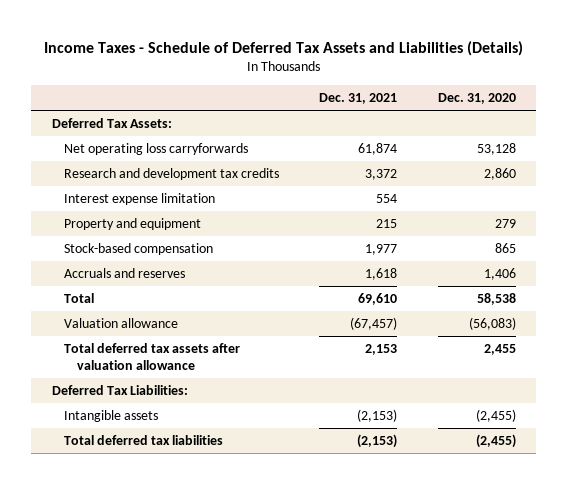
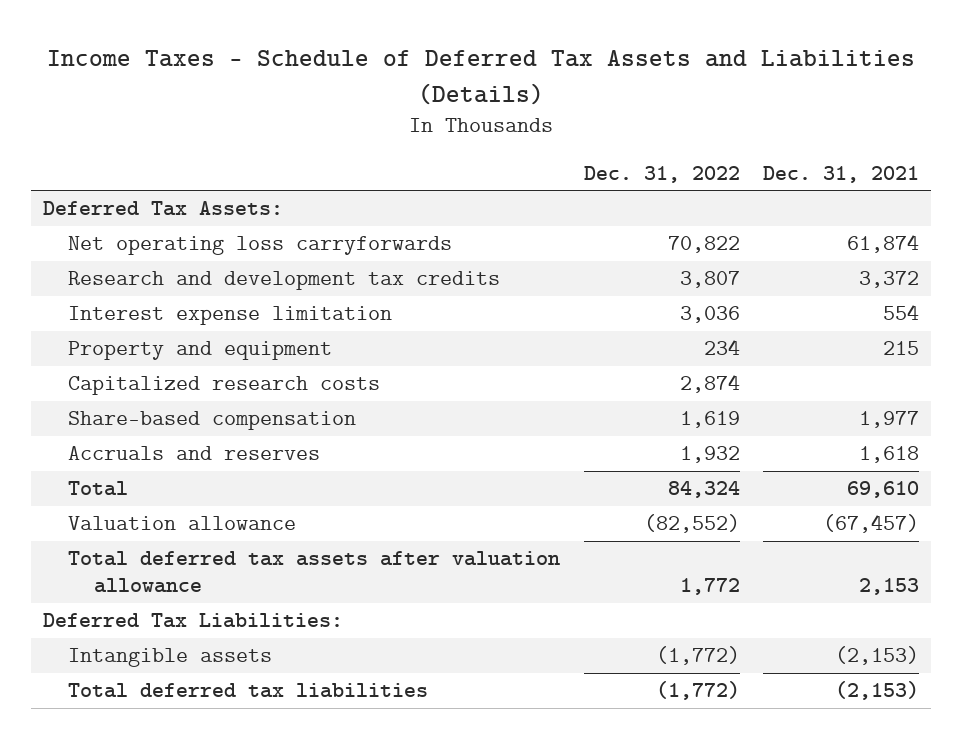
[437,93,516,105] Dec. 31, 2020 -> none
none -> [583,165,740,183] Dec. 31, 2022
none -> [68,376,381,396] Capitalized research costs
[64,242,214,255] Stock-based compensation -> [68,411,357,431] Share-based compensation

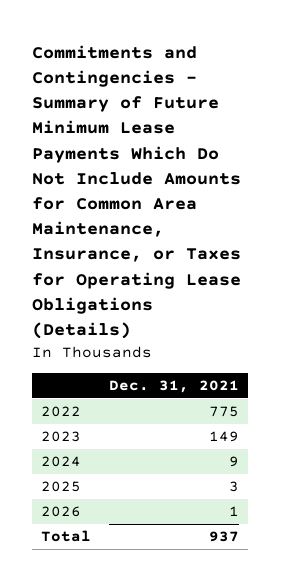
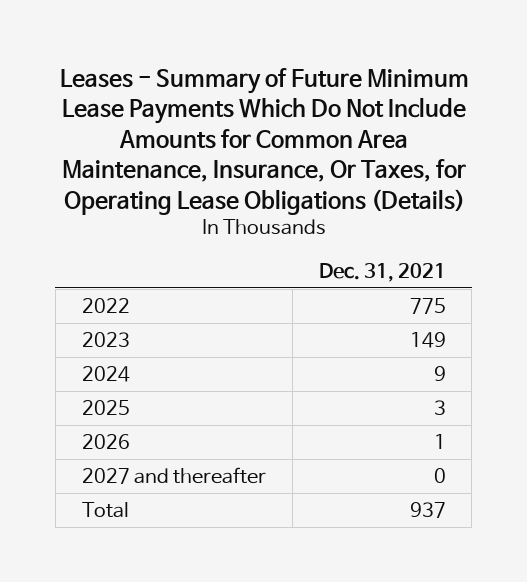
[32,44,242,340] Commitments and Contingencies - Summary of Future Minimum Lease Payments Which Do Not Include Amounts for Common Area Maintenance, Insurance, or Taxes for Operating Lease Obligations (Details) -> [59,67,469,215] Leases - Summary of Future Minimum Lease Payments Which Do Not Include Amounts for Common Area Maintenance, Insurance, Or Taxes, for Operating Lease Obligations (Details)
none -> [81,466,266,484] 2027 and thereafter

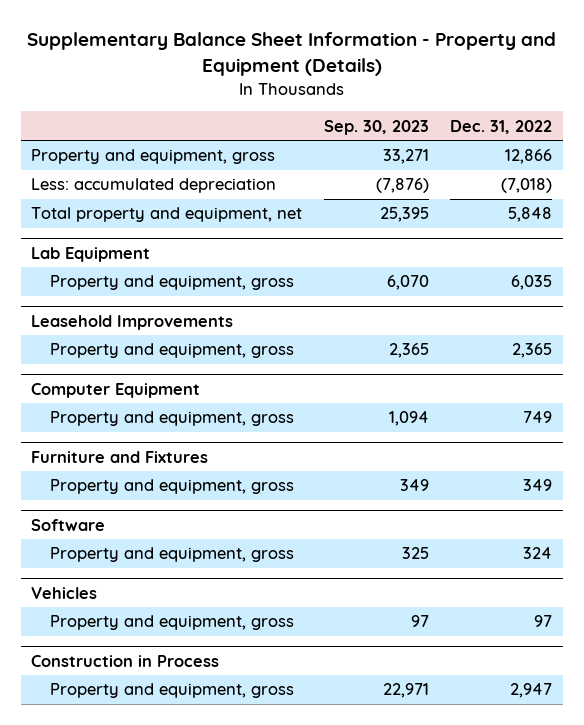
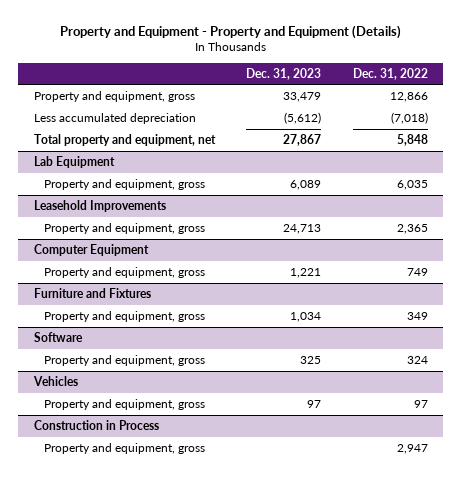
[26,32,556,77] Supplementary Balance Sheet Information - Property and Equipment (Details) -> [59,24,401,39] Property and Equipment - Property and Equipment (Details)
[323,119,429,135] Sep. 30, 2023 -> none
none -> [246,67,322,80] Dec. 31, 2023
[31,178,277,194] Less: accumulated depreciation -> [33,113,196,125] Less accumulated depreciation

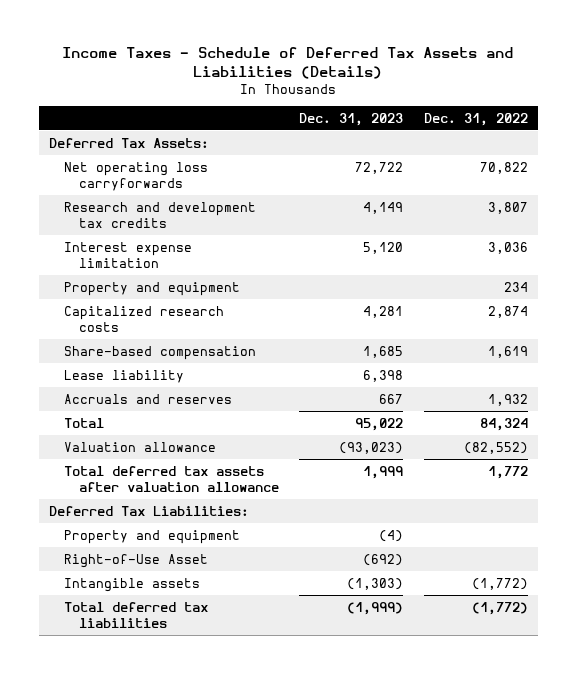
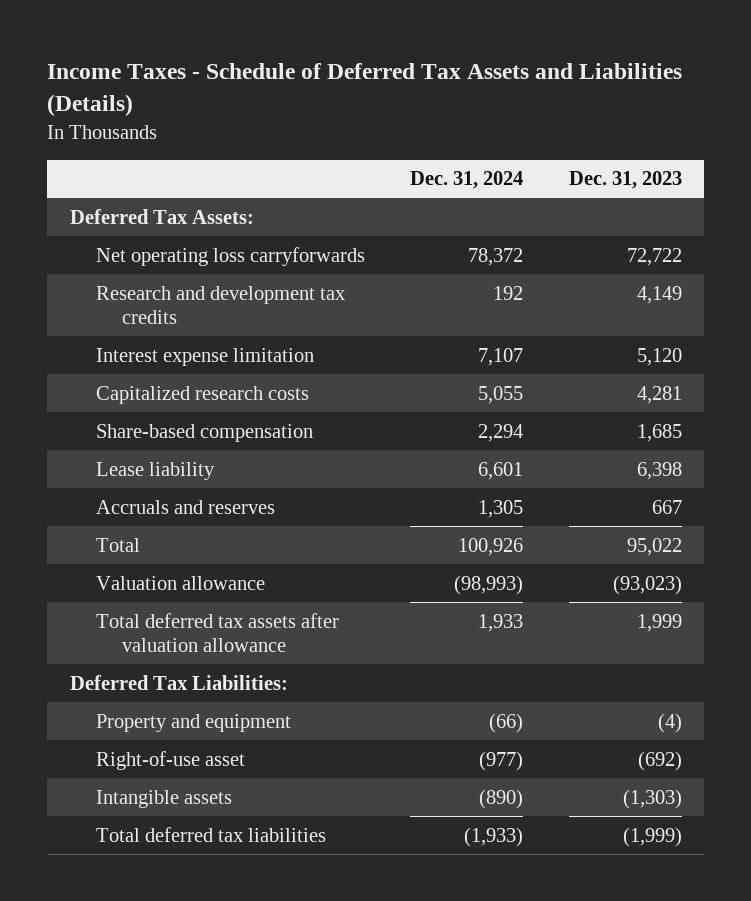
[423,112,528,126] Dec. 31, 2022 -> none
none -> [410,171,524,190] Dec. 31, 2024
[64,281,241,296] Property and equipment -> none
[64,553,209,568] Right-of-Use Asset -> [95,750,245,770] Right-of-use asset

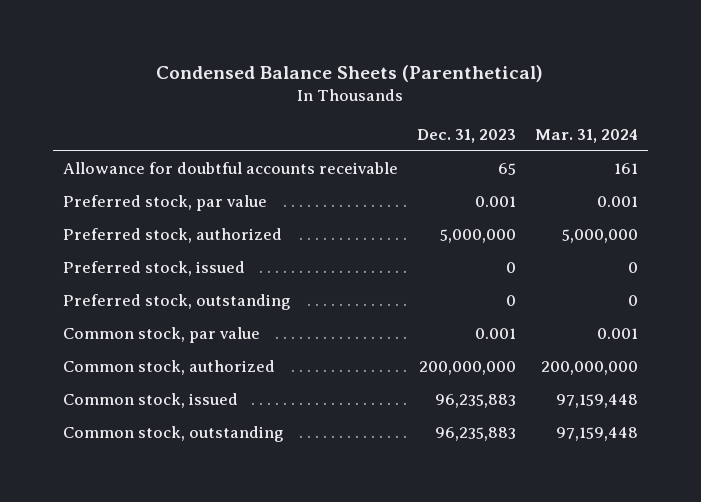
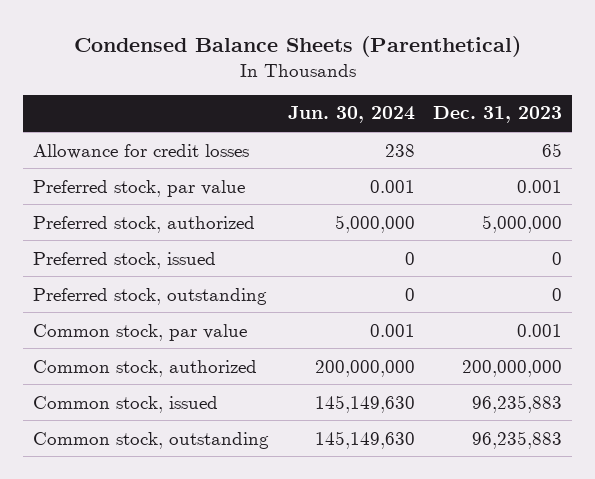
[535,128,639,143] Mar. 31, 2024 -> none
none -> [287,106,415,124] Jun. 30, 2024
[62,162,398,175] Allowance for doubtful accounts receivable -> [32,143,249,159] Allowance for credit losses

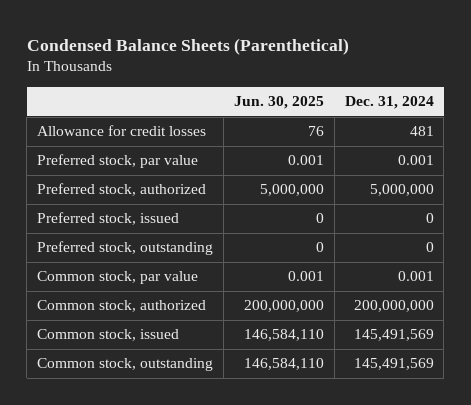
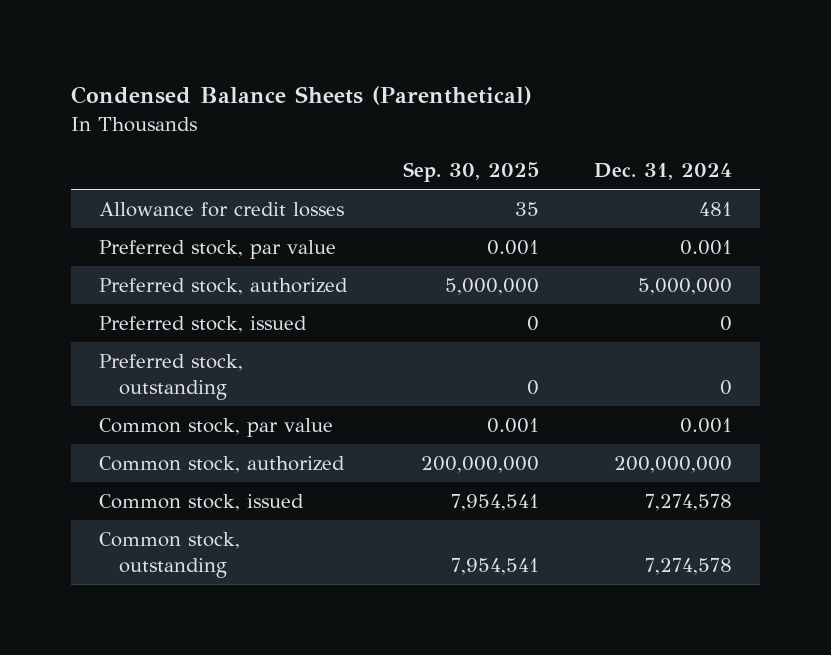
[233,96,324,110] Jun. 30, 2025 -> none
none -> [402,162,539,183] Sep. 30, 2025
[353,329,434,342] 145,491,569 -> [644,493,732,511] 7,274,578
[353,358,434,371] 145,491,569 -> [644,557,732,575] 7,274,578

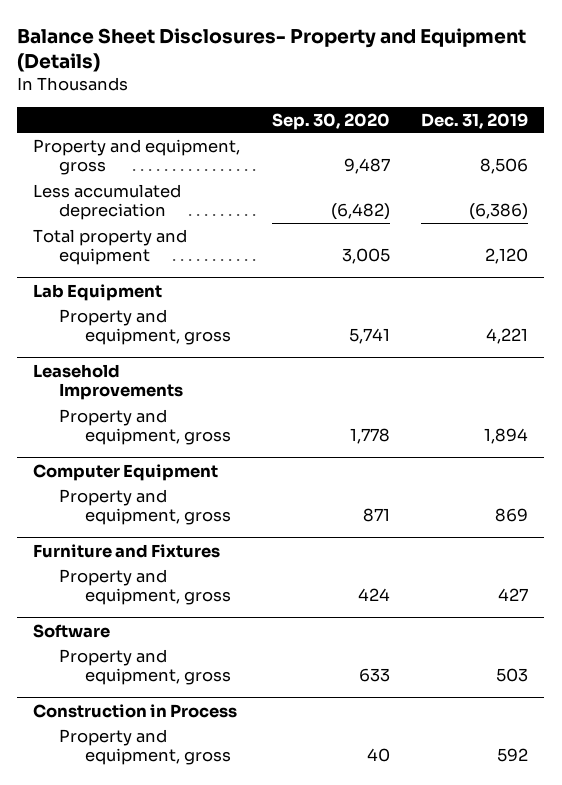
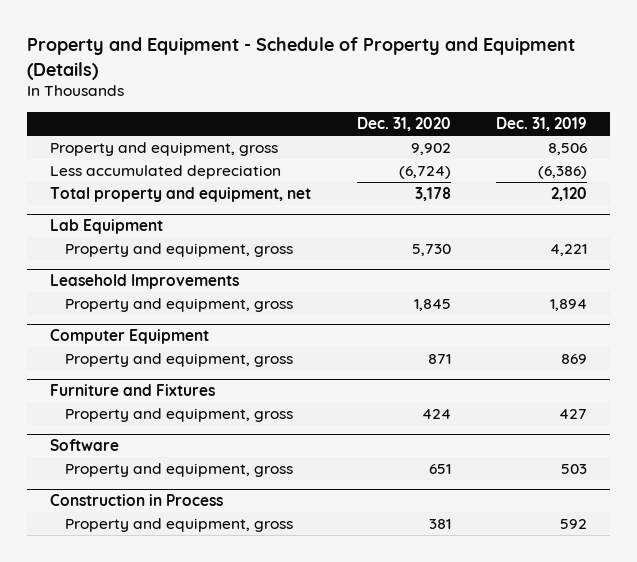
[17,27,527,73] Balance Sheet Disclosures- Property and Equipment (Details) -> [27,37,576,80] Property and Equipment - Schedule of Property and Equipment (Details)
[271,112,390,130] Sep. 30, 2020 -> none
none -> [356,116,451,131] Dec. 31, 2020
[33,228,188,266] Total property and equipment -> [50,187,312,203] Total property and equipment, net

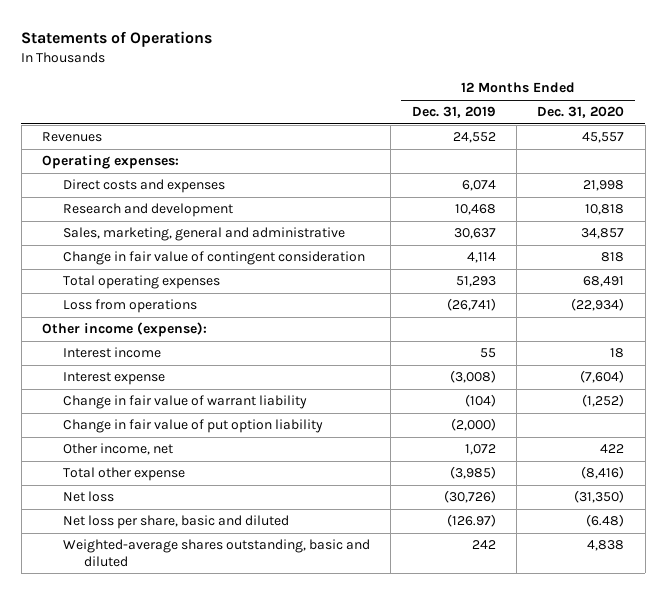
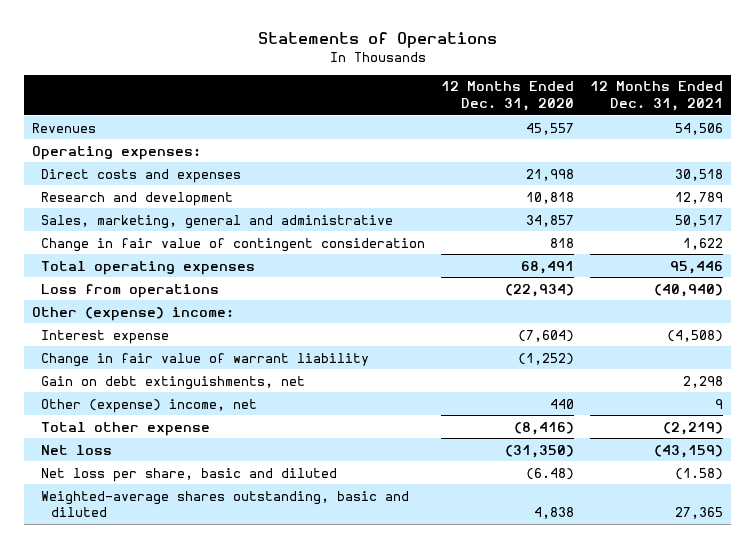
[411,106,496,119] Dec. 31, 2019 -> none
none -> [590,81,724,111] 12 Months Ended Dec. 31, 2021
[62,347,161,359] Interest income -> none
[42,322,208,338] Other income (expense): -> [31,306,234,321] Other (expense) income:
[62,419,323,434] Change in fair value of put option liability -> none
none -> [41,375,306,390] Gain on debt extinguishments, net
[62,443,173,456] Other income, net -> [41,398,258,413] Other (expense) income, net
[600,444,625,454] 422 -> [550,398,575,409] 440

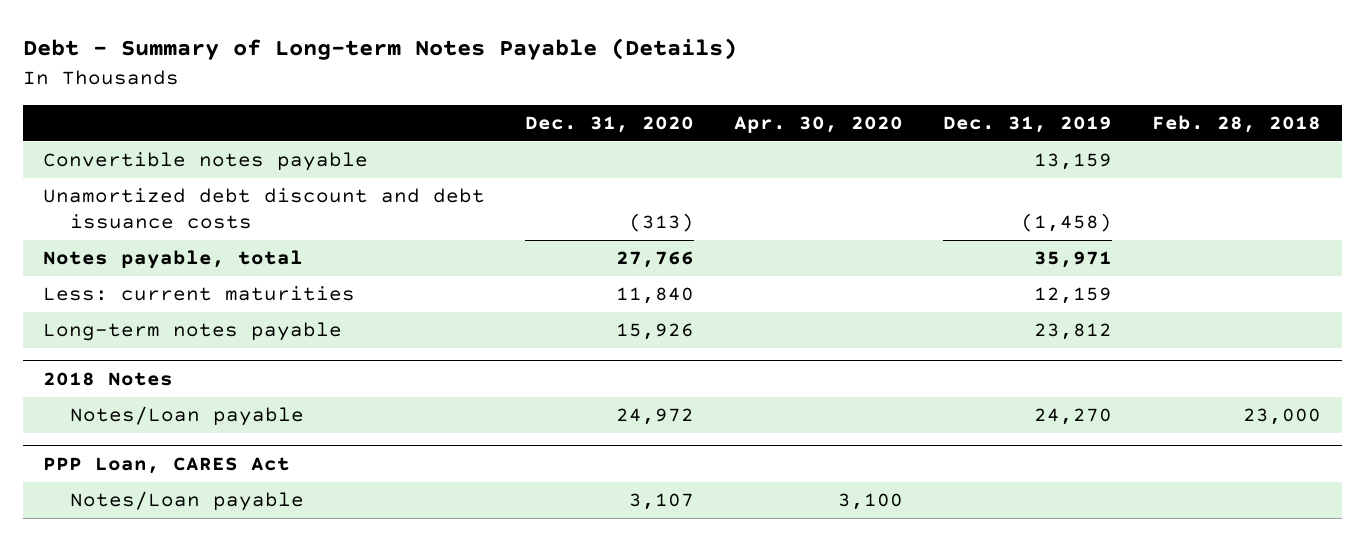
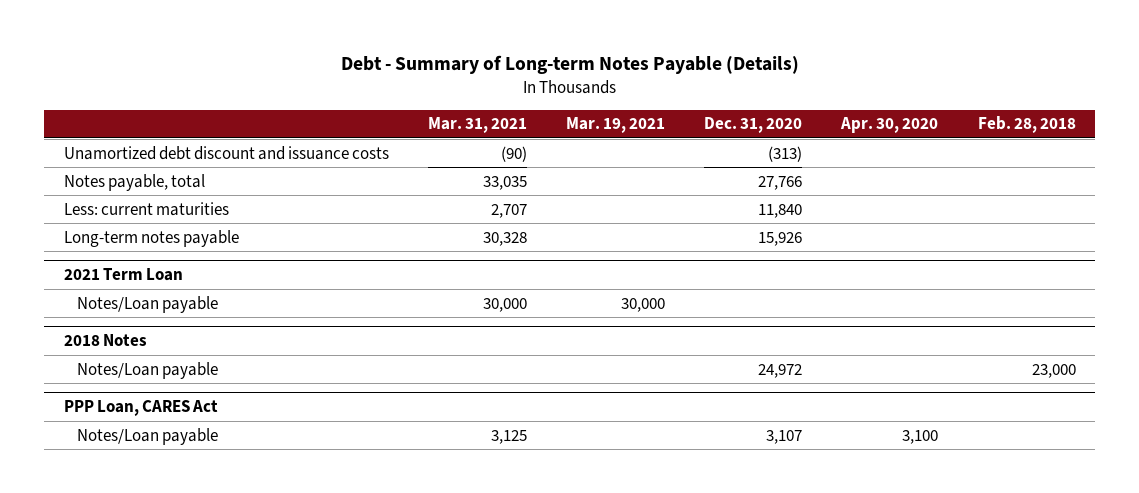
[943,115,1113,133] Dec. 31, 2019 -> none
none -> [427,117,527,134] Mar. 31, 2021
none -> [565,117,665,134] Mar. 19, 2021
[43,152,369,172] Convertible notes payable -> none
[43,188,486,229] Unamortized debt discount and debt issuance costs -> [63,145,389,160] Unamortized debt discount and issuance costs
none -> [63,268,183,282] 2021 Term Loan
none -> [76,295,218,313] Notes/Loan payable

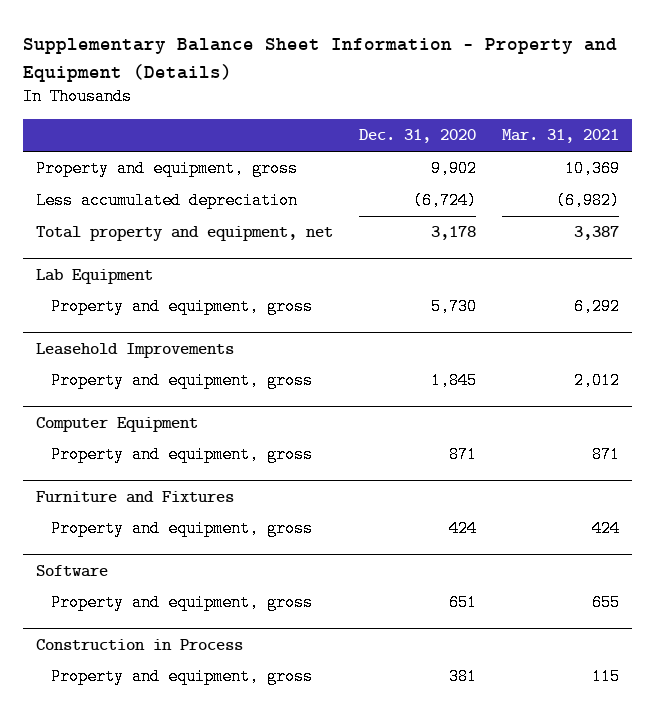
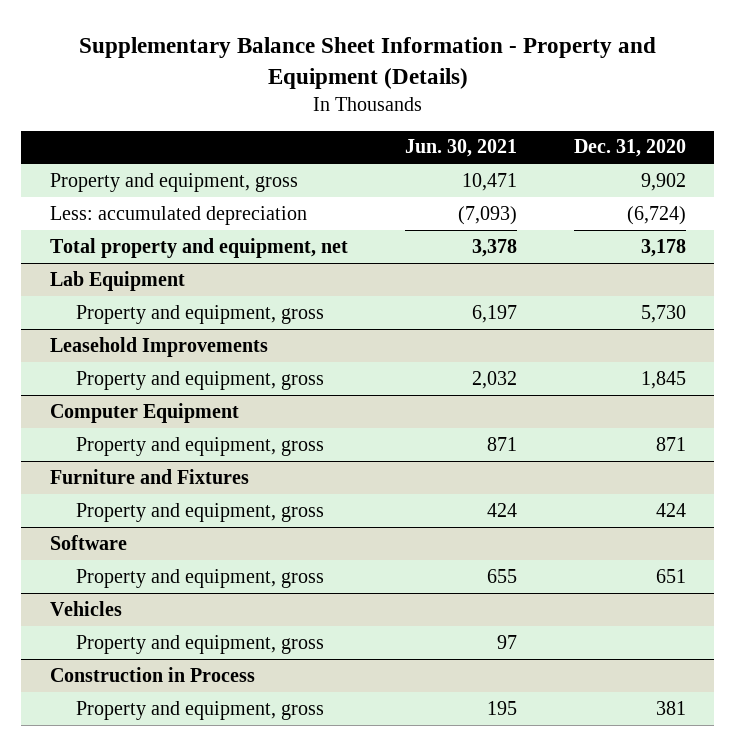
[501,129,619,144] Mar. 31, 2021 -> none
none -> [404,139,517,158] Jun. 30, 2021
[35,192,298,210] Less accumulated depreciation -> [49,205,307,225] Less: accumulated depreciation
none -> [49,600,122,616] Vehicles
none -> [76,634,325,654] Property and equipment, gross

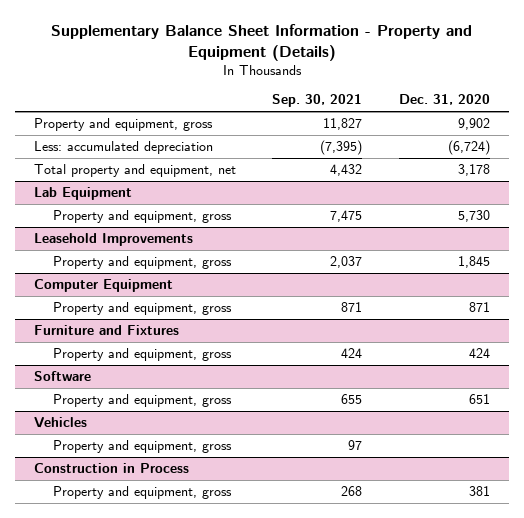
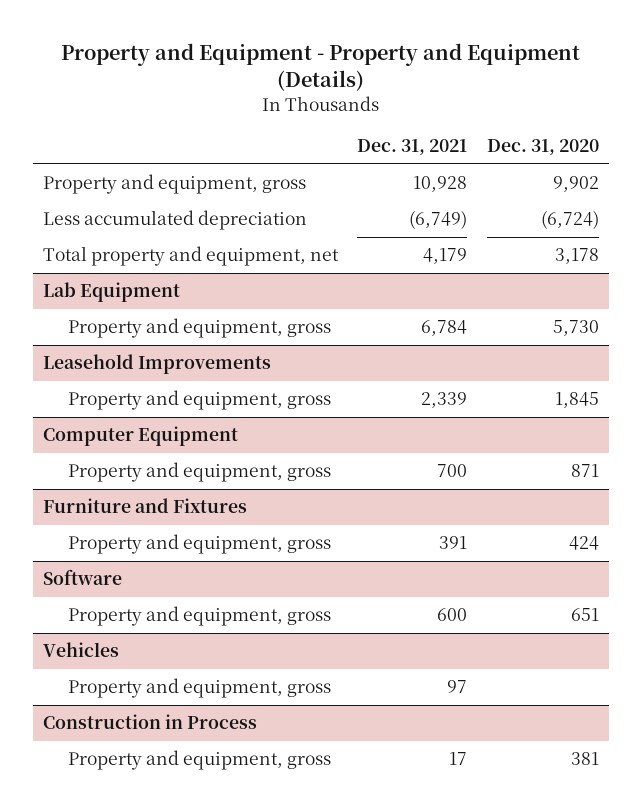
[50,24,472,61] Supplementary Balance Sheet Information - Property and Equipment (Details) -> [60,42,580,91] Property and Equipment - Property and Equipment (Details)
[272,94,363,108] Sep. 30, 2021 -> none
none -> [357,139,468,156] Dec. 31, 2021
[33,141,213,155] Less: accumulated depreciation -> [42,210,307,231] Less accumulated depreciation

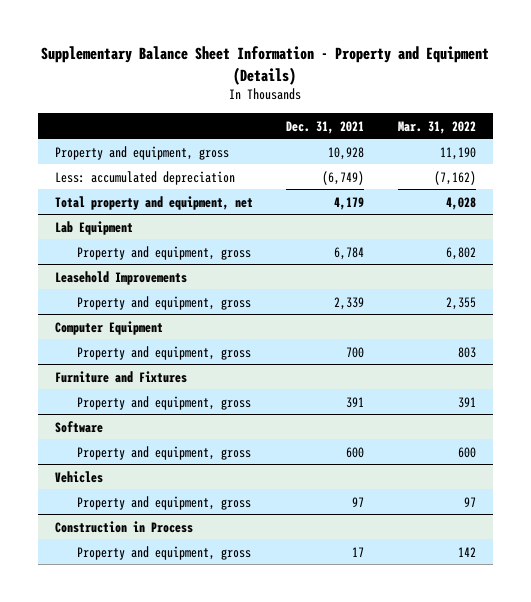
[60,42,580,91] Property and Equipment - Property and Equipment (Details) -> [41,46,490,85] Supplementary Balance Sheet Information - Property and Equipment (Details)
[487,139,600,156] Dec. 31, 2020 -> none
none -> [398,120,477,134] Mar. 31, 2022
[42,210,307,231] Less accumulated depreciation -> [54,170,235,185] Less: accumulated depreciation

